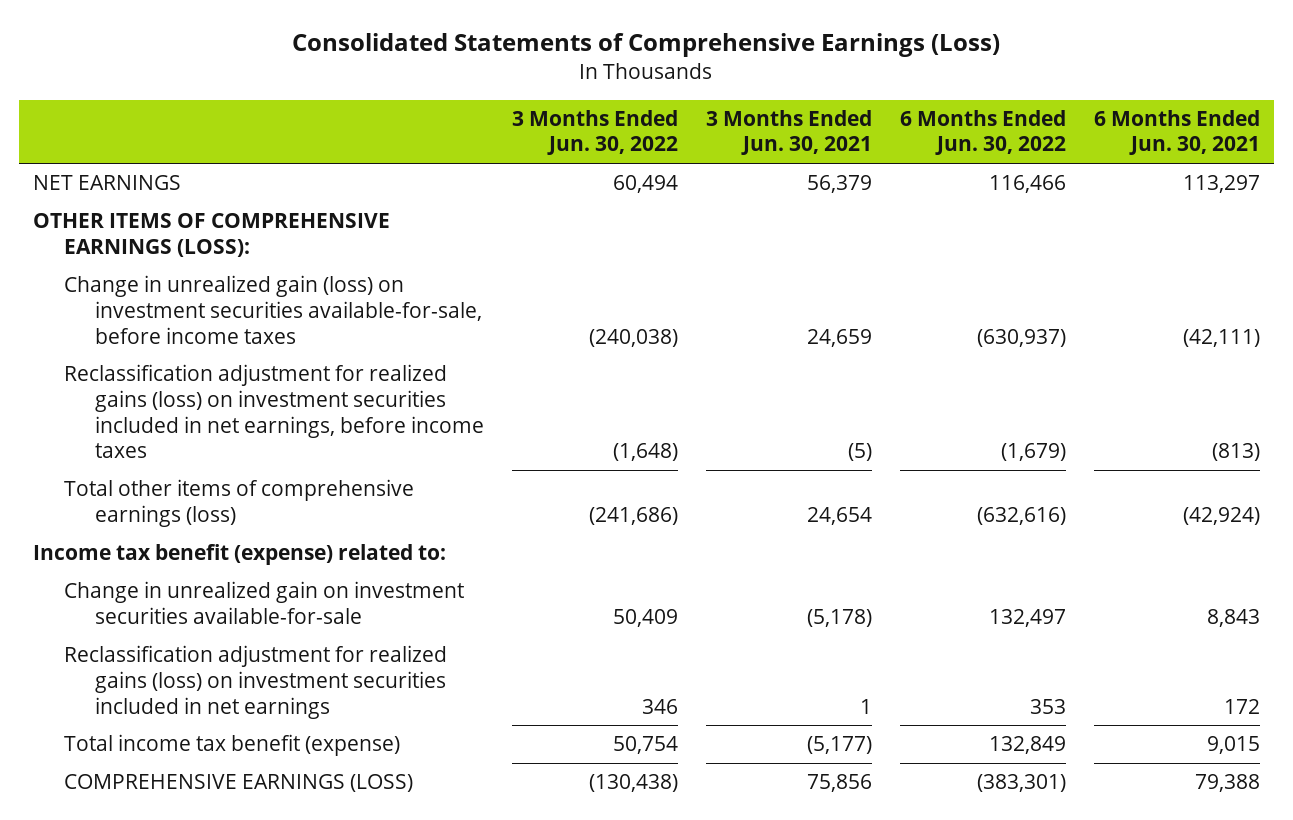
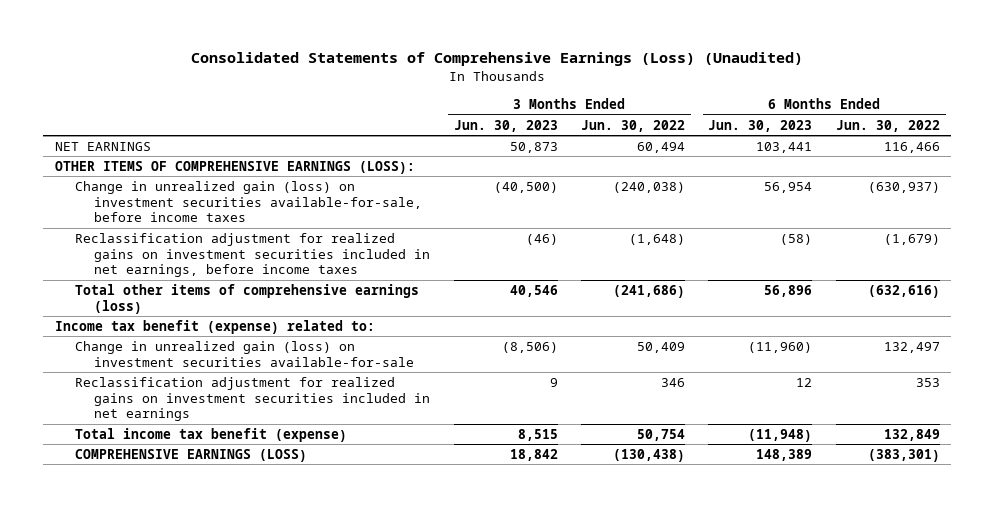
[292,33,1001,58] Consolidated Statements of Comprehensive Earnings (Loss) -> [191,52,804,67] Consolidated Statements of Comprehensive Earnings (Loss) (Unaudited)
[705,109,872,156] 3 Months Ended Jun. 30, 2021 -> none
[1093,109,1260,156] 6 Months Ended Jun. 30, 2021 -> none
none -> [453,119,558,132] Jun. 30, 2023
none -> [708,119,813,132] Jun. 30, 2023
[63,364,484,459] Reclassification adjustment for realized gains (loss) on investment securities included in net earnings, before income taxes -> [74,232,431,278] Reclassification adjustment for realized gains on investment securities included in net earnings, before income taxes
[63,581,464,624] Change in unrealized gain on investment securities available-for-sale -> [74,340,415,367] Change in unrealized gain (loss) on investment securities available-for-sale
[63,645,447,719] Reclassification adjustment for realized gains (loss) on investment securities included in net earnings -> [74,376,431,422] Reclassification adjustment for realized gains on investment securities included in net earnings

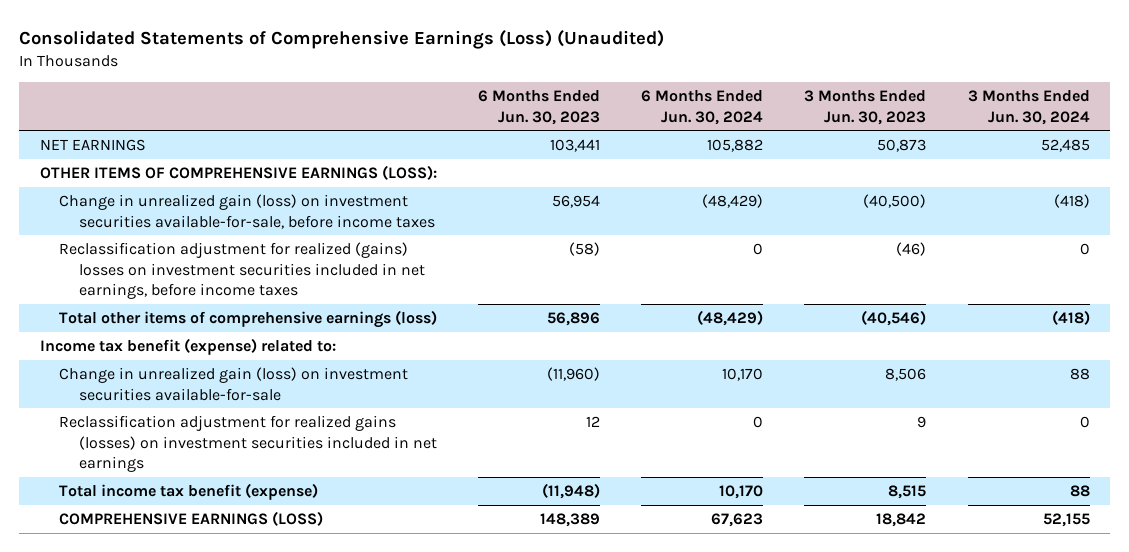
[581,119,686,132] Jun. 30, 2022 -> none
[835,119,940,132] Jun. 30, 2022 -> none
none -> [641,90,764,125] 6 Months Ended Jun. 30, 2024
none -> [967,90,1090,125] 3 Months Ended Jun. 30, 2024
[74,232,431,278] Reclassification adjustment for realized gains on investment securities included in net earnings, before income taxes -> [59,241,425,300] Reclassification adjustment for realized (gains) losses on investment securities included in net earnings, before income taxes
[509,284,558,297] 40,546 -> [861,309,927,326] (40,546)
[501,341,558,353] (8,506) -> [885,367,927,381] 8,506
[74,376,431,422] Reclassification adjustment for realized gains on investment securities included in net earnings -> [59,414,437,473] Reclassification adjustment for realized gains (losses) on investment securities included in net earnings

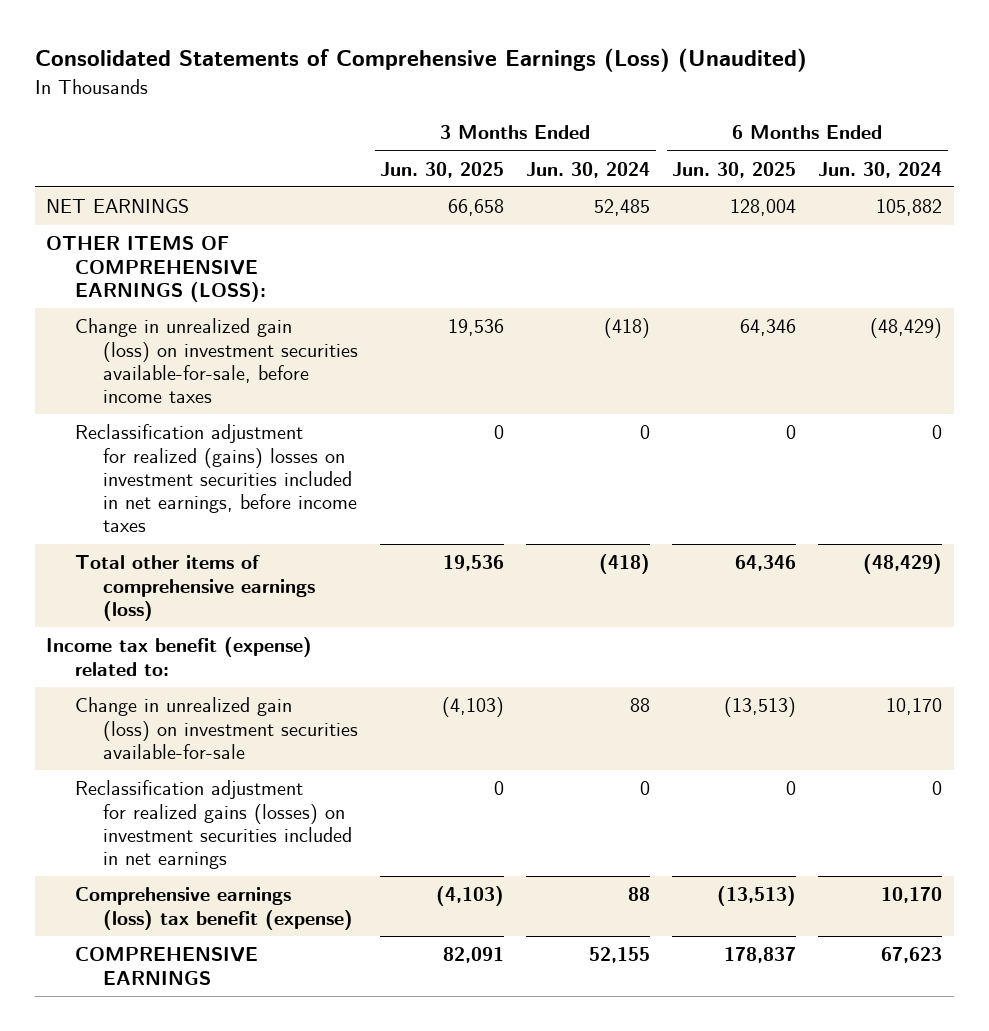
[478,90,601,125] 6 Months Ended Jun. 30, 2023 -> none
[804,90,927,125] 3 Months Ended Jun. 30, 2023 -> none
none -> [380,161,505,178] Jun. 30, 2025
none -> [672,161,797,178] Jun. 30, 2025
[59,482,319,500] Total income tax benefit (expense) -> [74,887,354,930] Comprehensive earnings (loss) tax benefit (expense)
[59,510,324,526] COMPREHENSIVE EARNINGS (LOSS) -> [74,947,258,985] COMPREHENSIVE EARNINGS

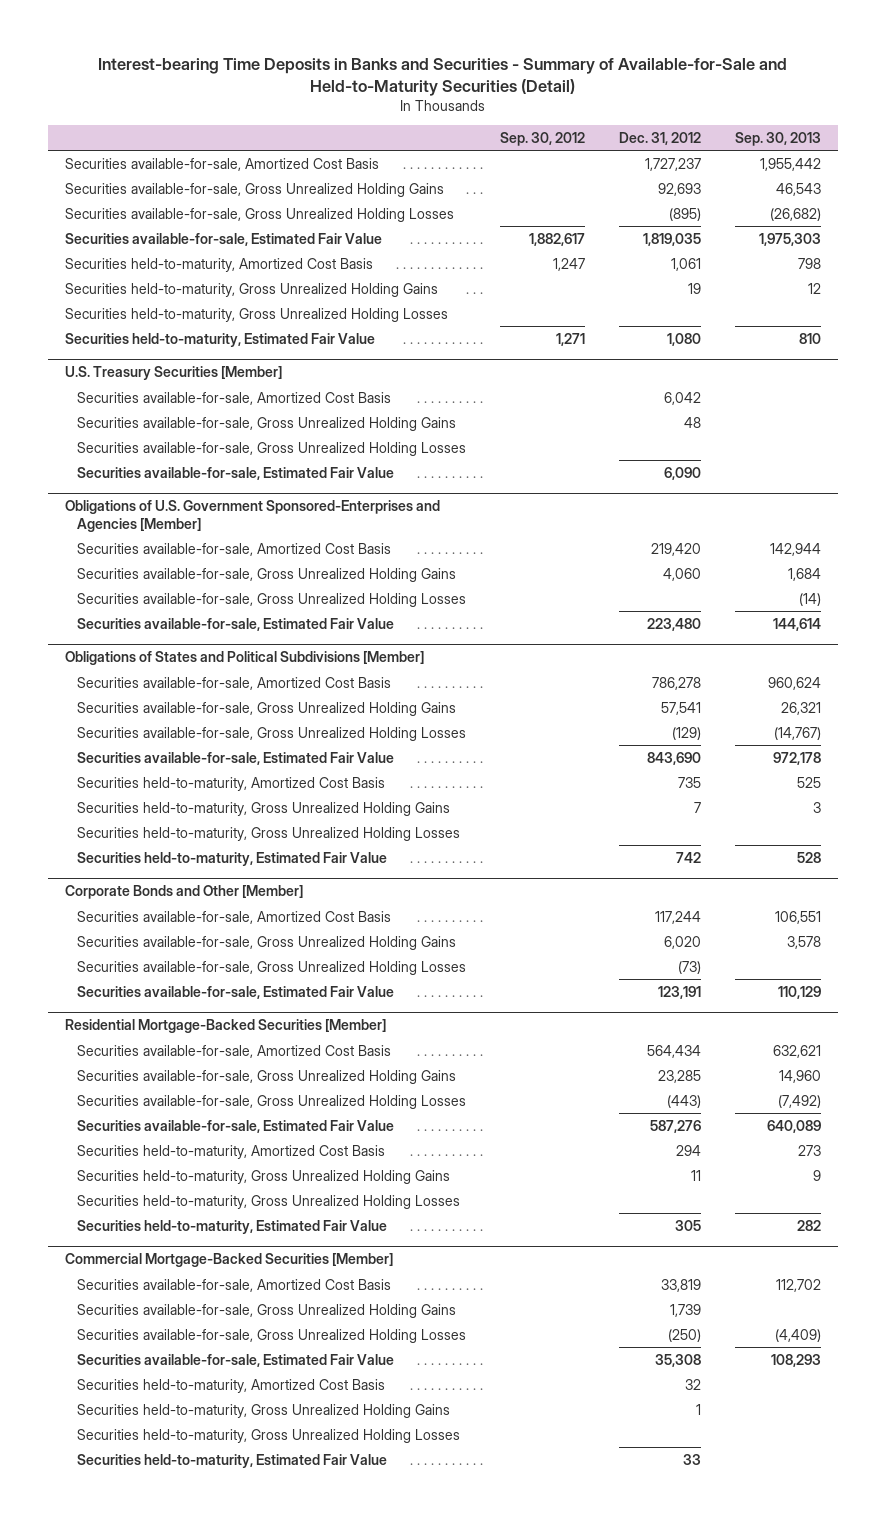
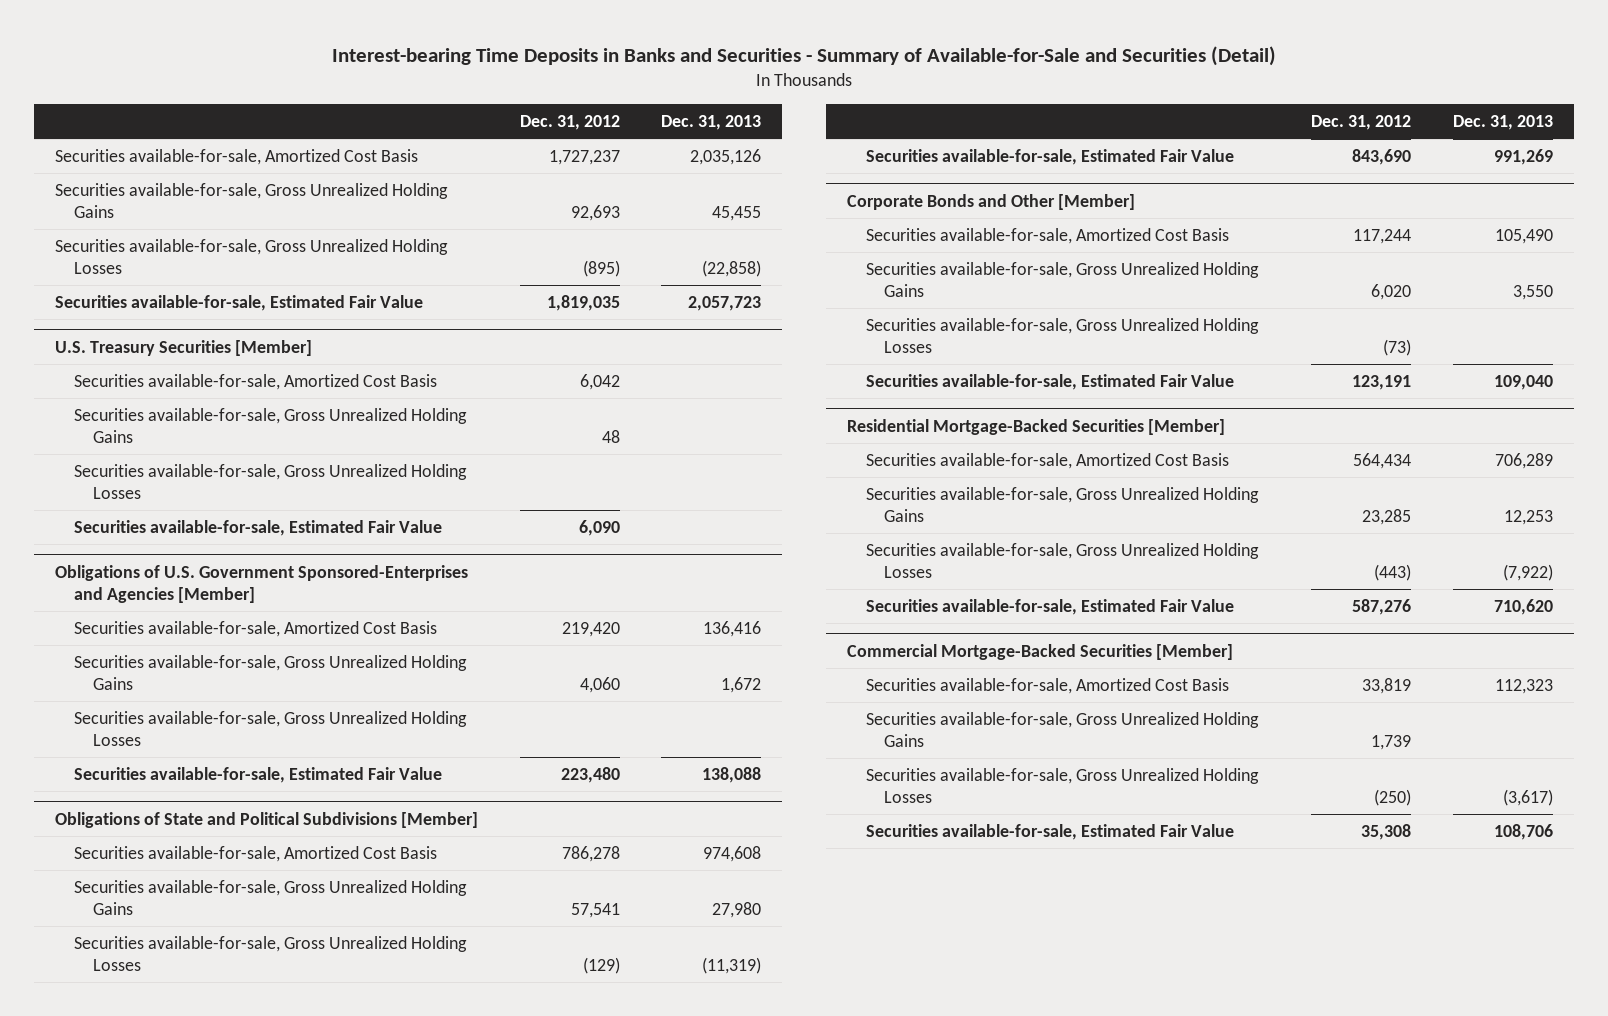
[97,57,787,96] Interest-bearing Time Deposits in Banks and Securities - Summary of Available-for-Sale and Held-to-Maturity Securities (Detail) -> [332,45,1277,66] Interest-bearing Time Deposits in Banks and Securities - Summary of Available-for-Sale and Securities (Detail)
[499,132,585,147] Sep. 30, 2012 -> none
[734,132,821,147] Sep. 30, 2013 -> none
none -> [661,114,762,130] Dec. 31, 2013
[64,257,373,272] Securities held-to-maturity, Amortized Cost Basis -> none
[64,282,438,297] Securities held-to-maturity, Gross Unrealized Holding Gains -> none
[64,307,448,322] Securities held-to-maturity, Gross Unrealized Holding Losses -> none
[64,332,375,347] Securities held-to-maturity, Estimated Fair Value -> none
[64,651,424,666] Obligations of States and Political Subdivisions [Member] -> [55,811,479,828] Obligations of State and Political Subdivisions [Member]
[76,776,385,791] Securities held-to-maturity, Amortized Cost Basis -> none
[76,801,450,816] Securities held-to-maturity, Gross Unrealized Holding Gains -> none
[76,826,460,841] Securities held-to-maturity, Gross Unrealized Holding Losses -> none
[76,851,387,866] Securities held-to-maturity, Estimated Fair Value -> none
[76,1144,385,1159] Securities held-to-maturity, Amortized Cost Basis -> none
[76,1169,450,1184] Securities held-to-maturity, Gross Unrealized Holding Gains -> none
[76,1194,460,1209] Securities held-to-maturity, Gross Unrealized Holding Losses -> none
[76,1219,387,1234] Securities held-to-maturity, Estimated Fair Value -> none
[76,1378,385,1393] Securities held-to-maturity, Amortized Cost Basis -> none
[76,1403,450,1418] Securities held-to-maturity, Gross Unrealized Holding Gains -> none
[76,1428,460,1443] Securities held-to-maturity, Gross Unrealized Holding Losses -> none
[76,1453,387,1468] Securities held-to-maturity, Estimated Fair Value -> none

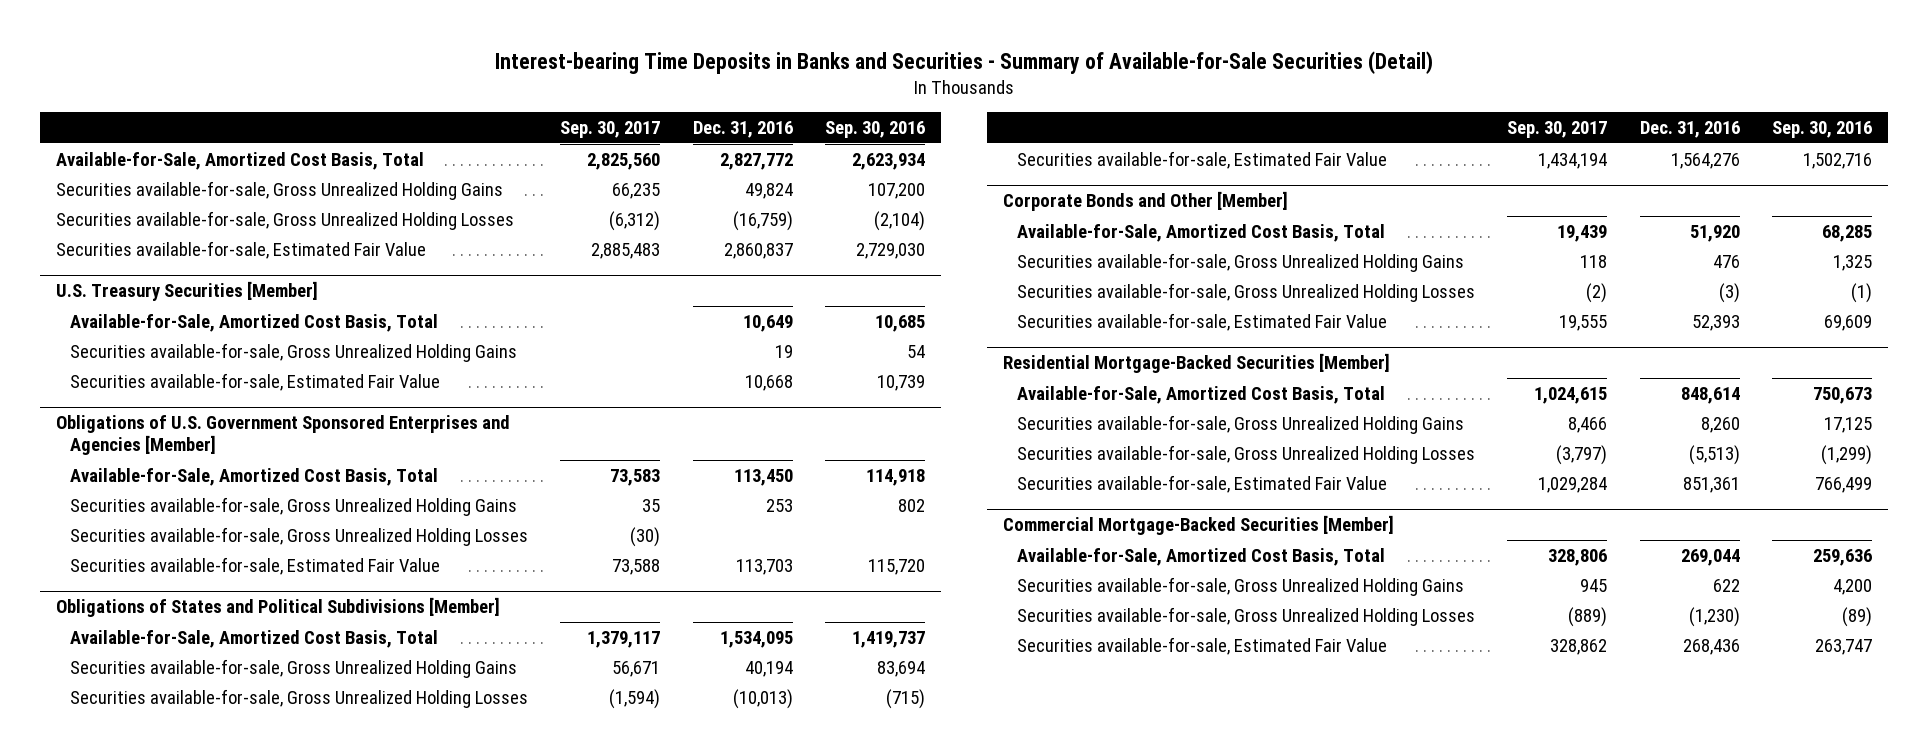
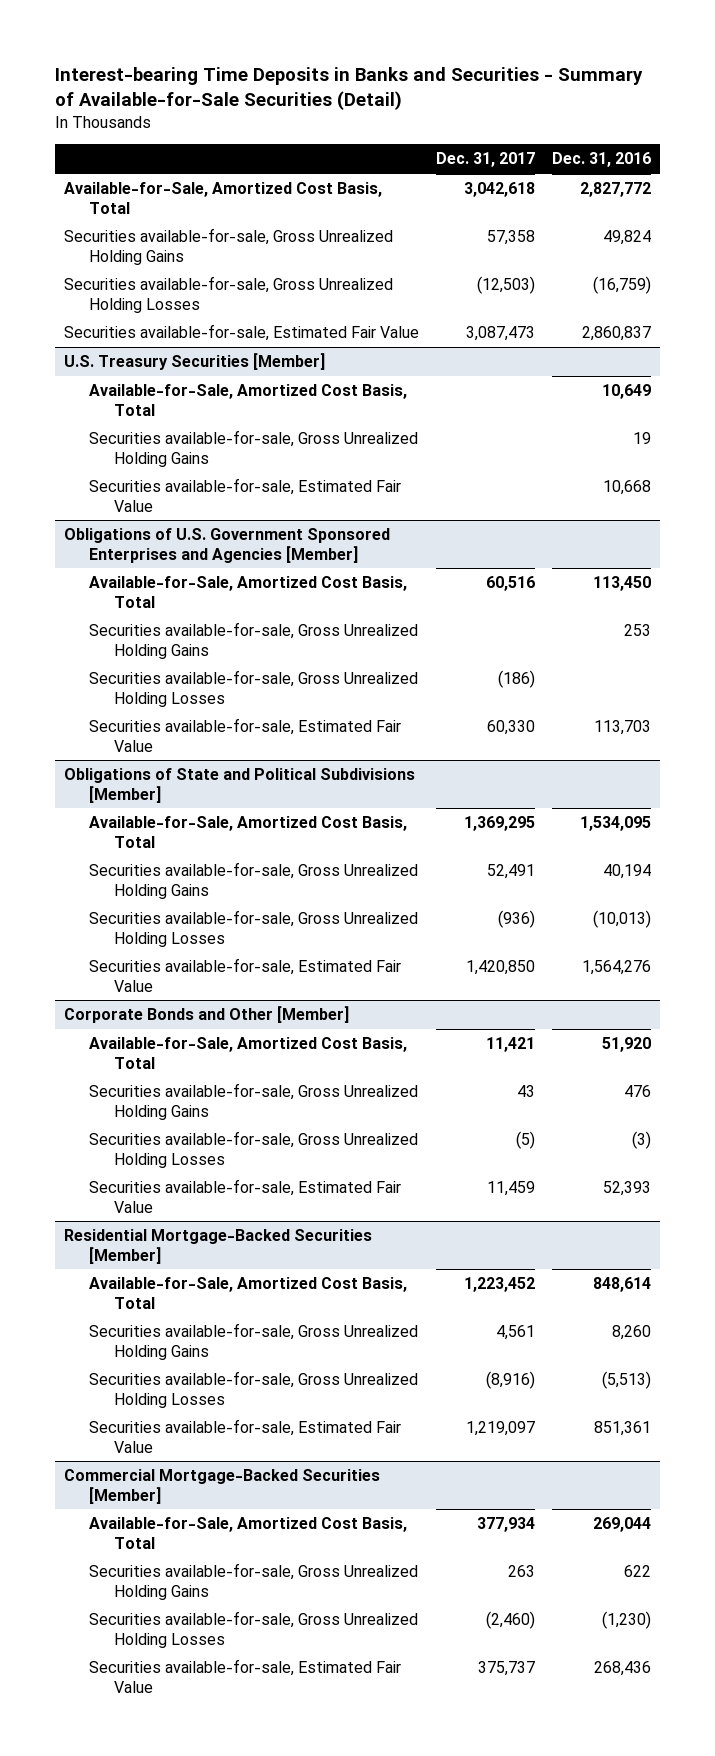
[560,120,661,138] Sep. 30, 2017 -> none
[824,120,925,138] Sep. 30, 2016 -> none
none -> [436,152,536,168] Dec. 31, 2017
[56,596,501,617] Obligations of States and Political Subdivisions [Member] -> [64,768,416,803] Obligations of State and Political Subdivisions [Member]

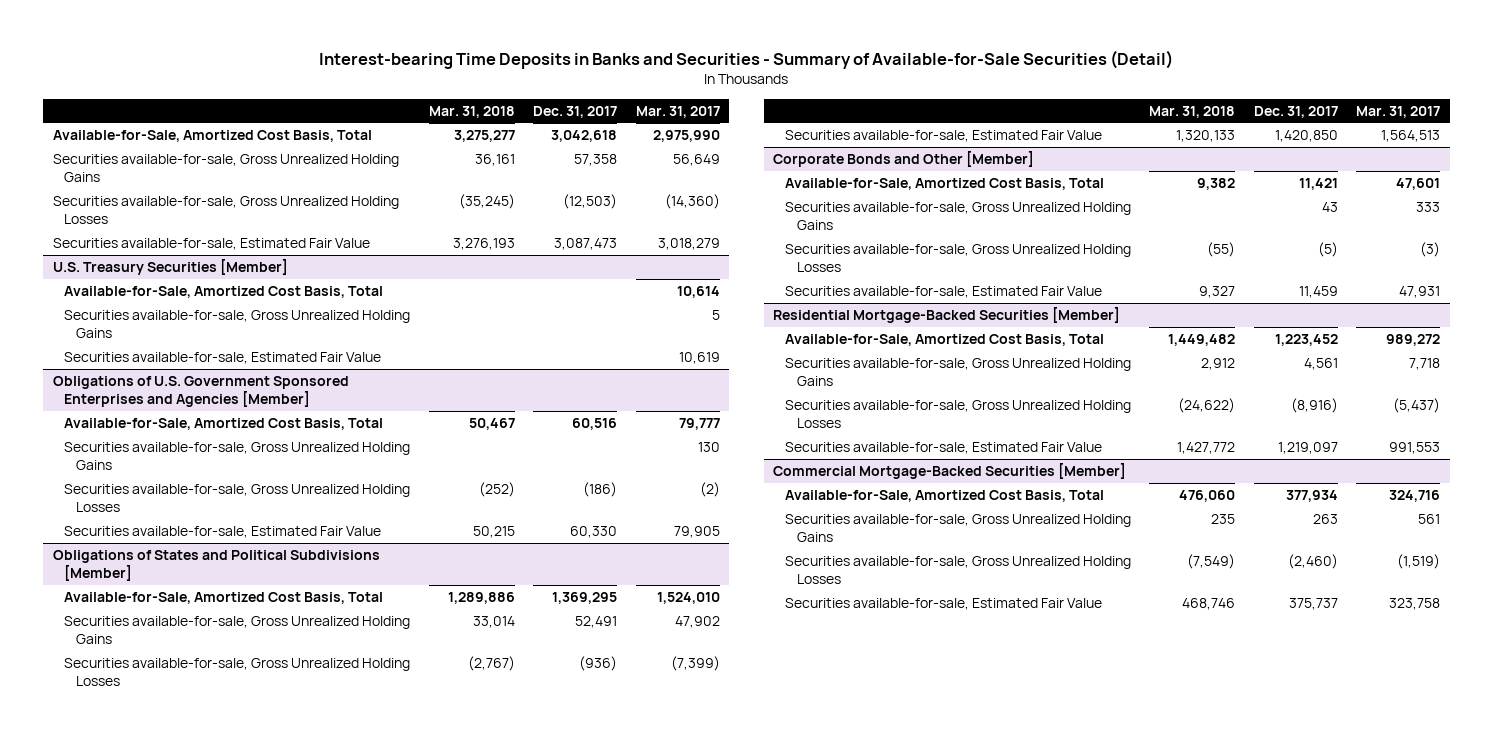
[552,152,652,168] Dec. 31, 2016 -> none
none -> [428,105,515,118] Mar. 31, 2018
none -> [635,105,720,118] Mar. 31, 2017
[64,768,416,803] Obligations of State and Political Subdivisions [Member] -> [52,550,380,582] Obligations of States and Political Subdivisions [Member]

